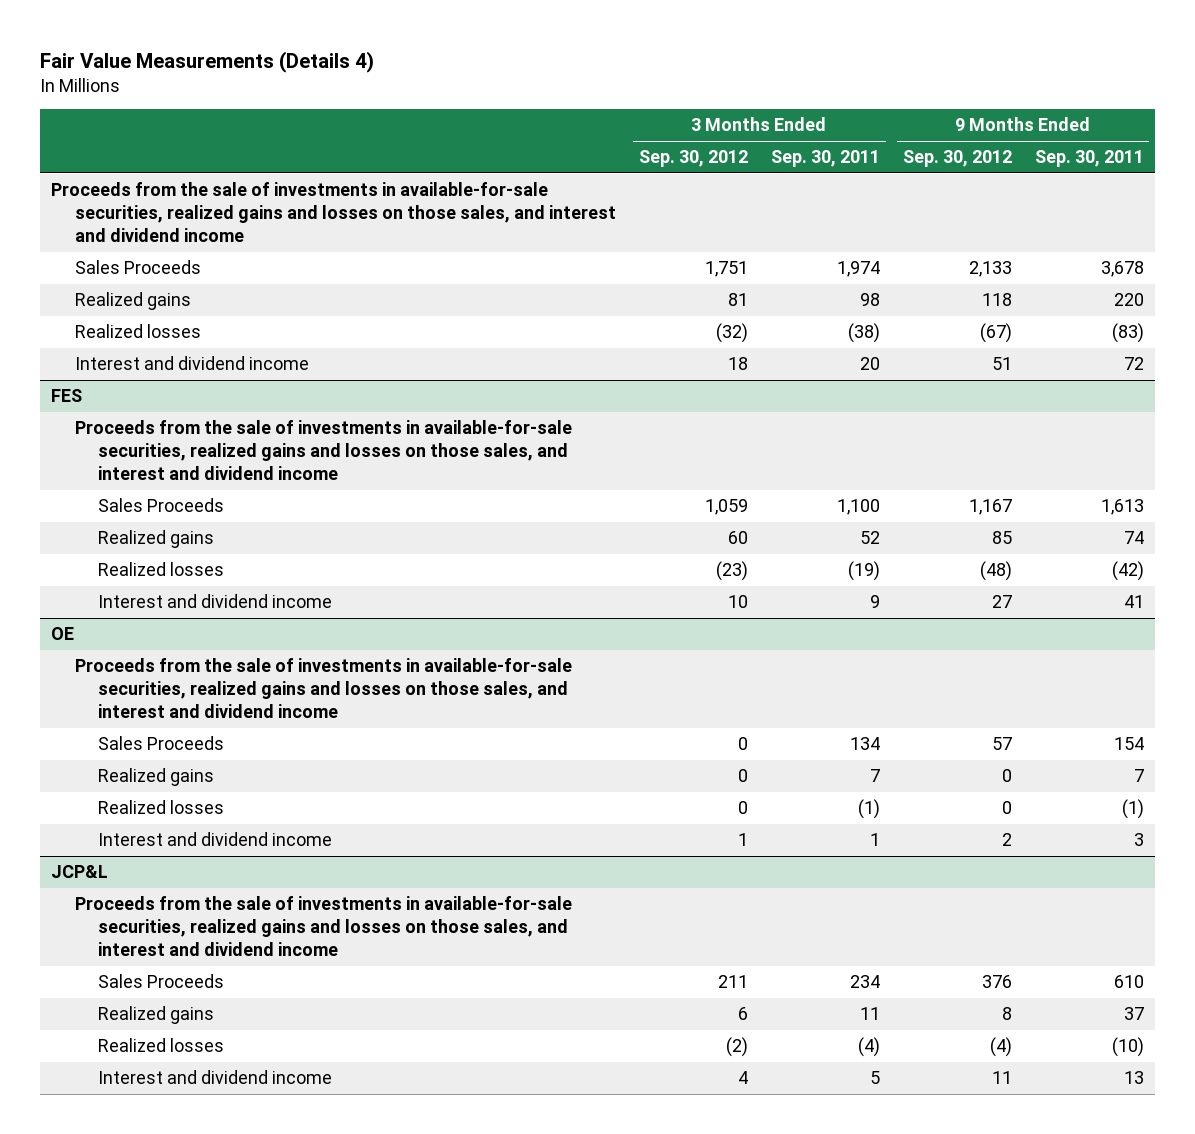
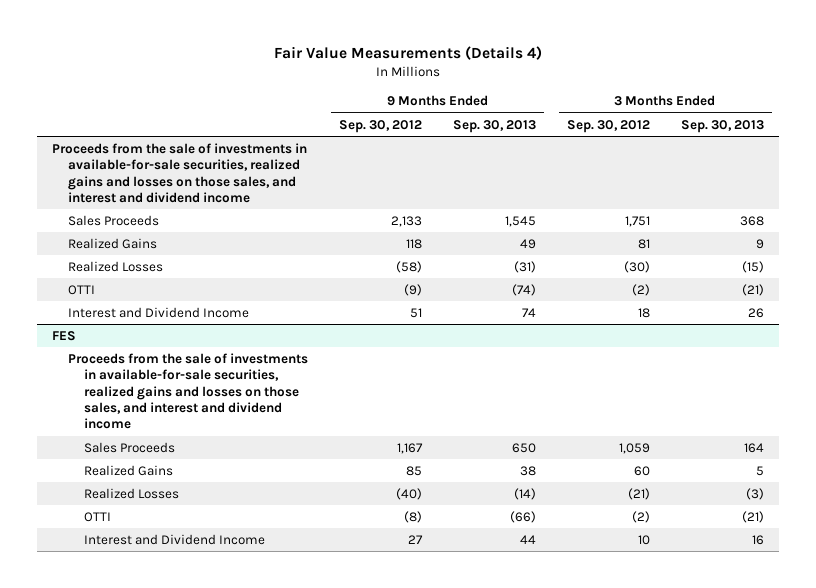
[770,150,880,168] Sep. 30, 2011 -> none
[1034,150,1144,168] Sep. 30, 2011 -> none
none -> [452,119,536,133] Sep. 30, 2013
none -> [680,119,764,133] Sep. 30, 2013
[74,292,191,311] Realized gains -> [68,237,158,249] Realized Gains
[74,324,201,339] Realized losses -> [68,260,164,272] Realized Losses
[715,323,748,344] (32) -> [623,260,650,273] (30)
[979,323,1012,344] (67) -> [396,260,423,273] (58)
none -> [68,284,96,295] OTTI
[74,356,309,371] Interest and dividend income -> [68,306,250,318] Interest and Dividend Income
[51,627,75,641] OE -> none
[74,658,572,719] Proceeds from the sale of investments in available-for-sale securities, realized gains and losses on those sales, and interest and dividend income -> none
[98,736,225,751] Sales Proceeds -> none
[98,768,215,787] Realized gains -> none
[98,800,225,815] Realized losses -> none
[98,832,333,847] Interest and dividend income -> none
[51,865,109,879] JCP&L -> none
[74,896,572,957] Proceeds from the sale of investments in available-for-sale securities, realized gains and losses on those sales, and interest and dividend income -> none
[98,974,225,989] Sales Proceeds -> none
[98,1006,215,1025] Realized gains -> none
[98,1038,225,1053] Realized losses -> none
[98,1070,333,1085] Interest and dividend income -> none
[98,530,215,549] Realized gains -> [84,464,174,476] Realized Gains
[98,562,225,577] Realized losses -> [84,487,180,499] Realized Losses
[715,561,748,582] (23) -> [627,487,650,500] (21)
[979,561,1012,582] (48) -> [396,487,423,500] (40)
none -> [84,511,112,522] OTTI
[98,594,333,609] Interest and dividend income -> [84,533,266,545] Interest and Dividend Income

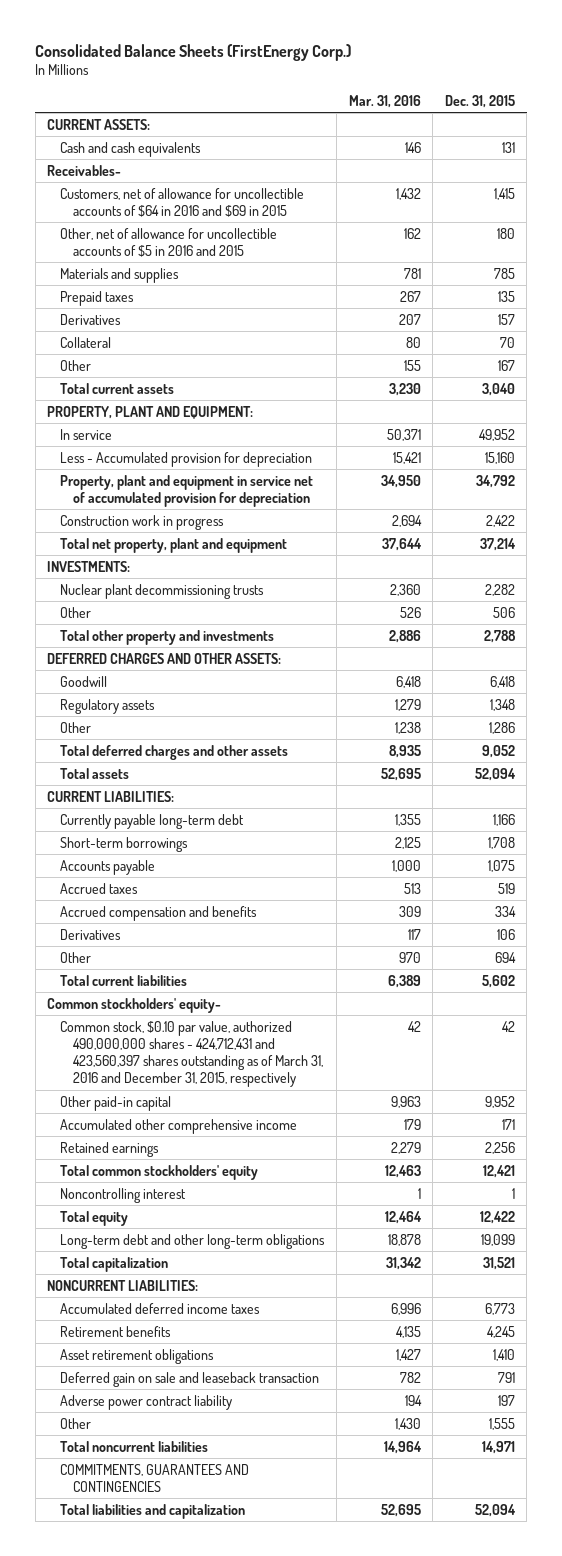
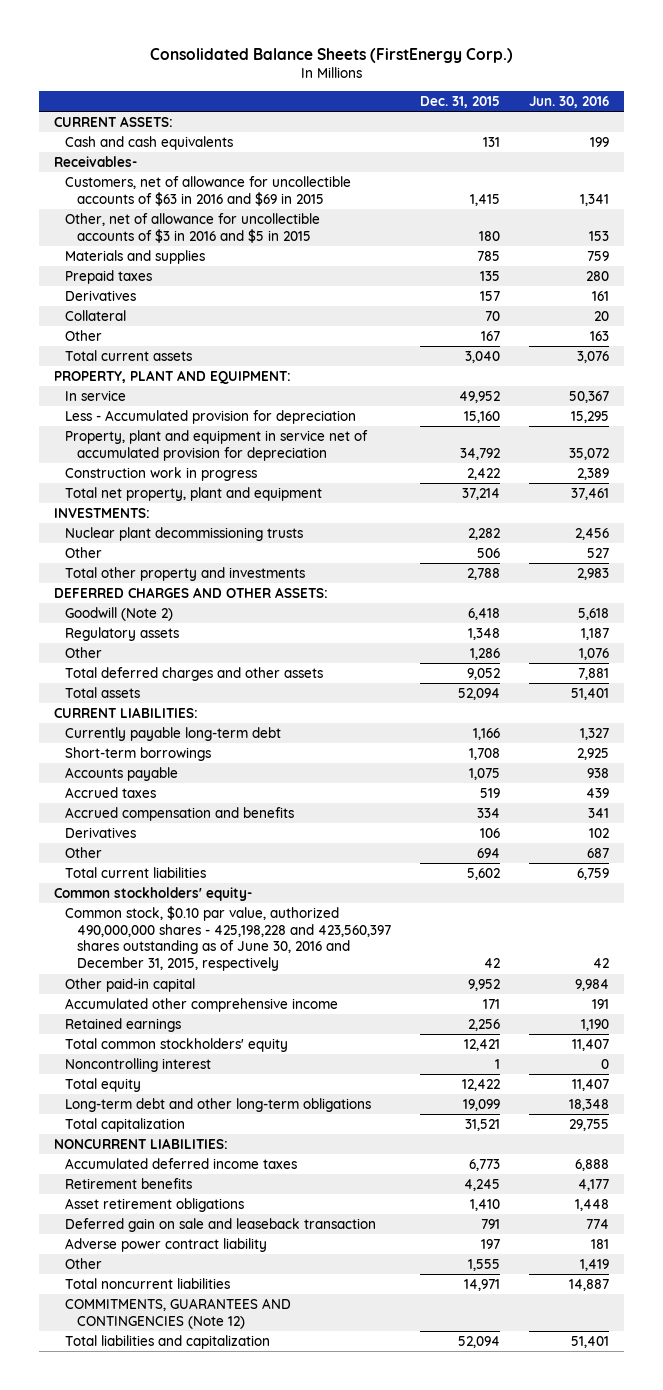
[348,94,421,108] Mar. 31, 2016 -> none
none -> [529,95,610,108] Jun. 30, 2016
[60,187,305,217] Customers, net of allowance for uncollectible accounts of $64 in 2016 and $69 in 2015 -> [65,175,352,206] Customers, net of allowance for uncollectible accounts of $63 in 2016 and $69 in 2015
[60,227,278,257] Other, net of allowance for uncollectible accounts of $5 in 2016 and 2015 -> [65,212,321,243] Other, net of allowance for uncollectible accounts of $3 in 2016 and $5 in 2015
[60,675,108,687] Goodwill -> [65,606,174,621] Goodwill (Note 2)
[60,1020,324,1088] Common stock, $0.10 par value, authorized 490,000,000 shares - 424,712,431 and 423,560,397 shares outstanding as of March 31, 2016 and December 31, 2015, respectively -> [65,905,391,972] Common stock, $0.10 par value, authorized 490,000,000 shares - 425,198,228 and 423,560,397 shares outstanding as of June 30, 2016 and December 31, 2015, respectively
[60,1463,250,1492] COMMITMENTS, GUARANTEES AND CONTINGENCIES -> [65,1297,292,1329] COMMITMENTS, GUARANTEES AND CONTINGENCIES (Note 12)

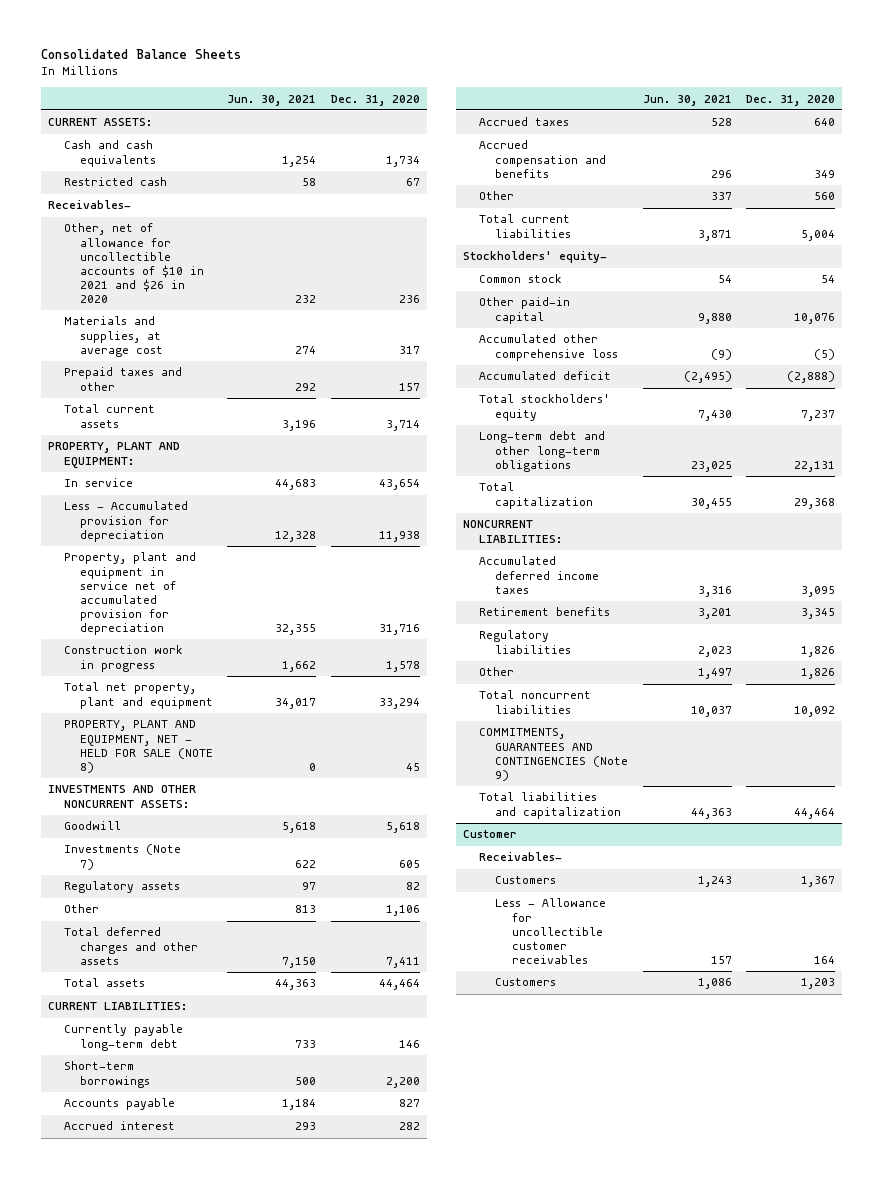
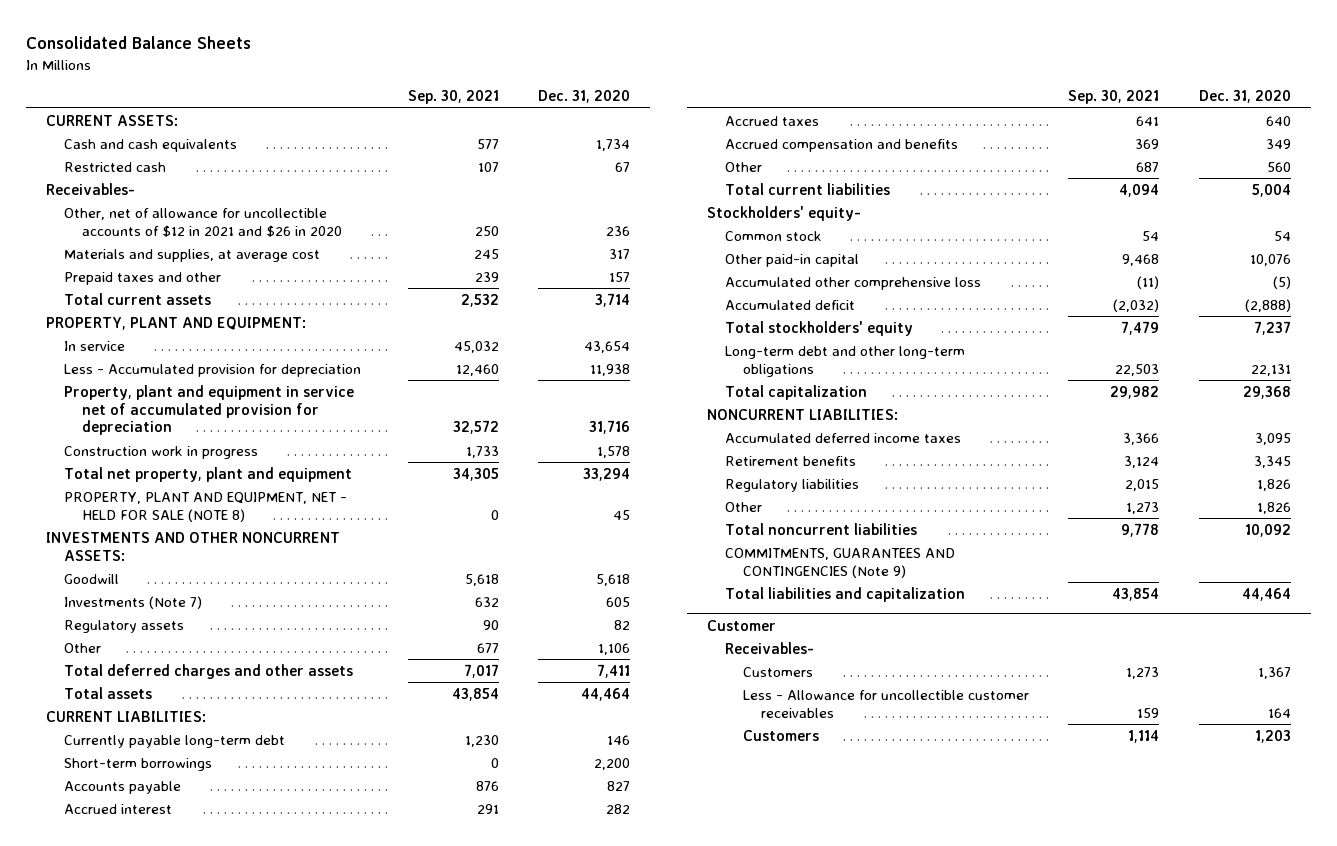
[227,94,317,106] Jun. 30, 2021 -> none
none -> [407,90,499,105] Sep. 30, 2021
[64,223,205,304] Other, net of allowance for uncollectible accounts of $10 in 2021 and $26 in 2020 -> [64,207,343,237] Other, net of allowance for uncollectible accounts of $12 in 2021 and $26 in 2020

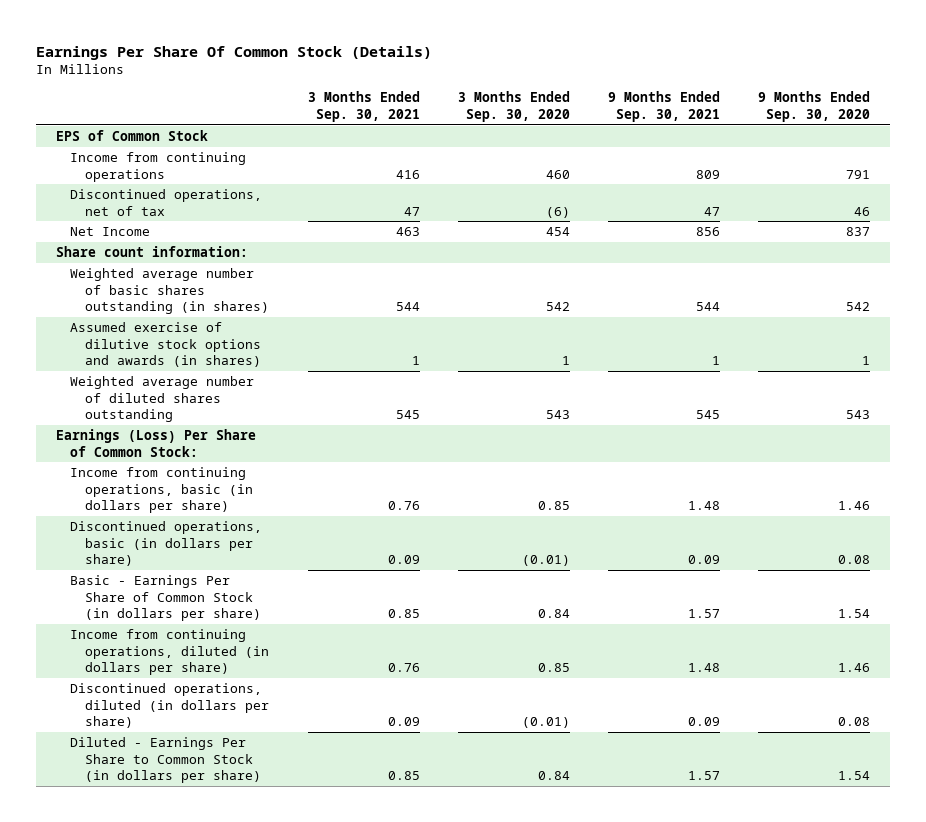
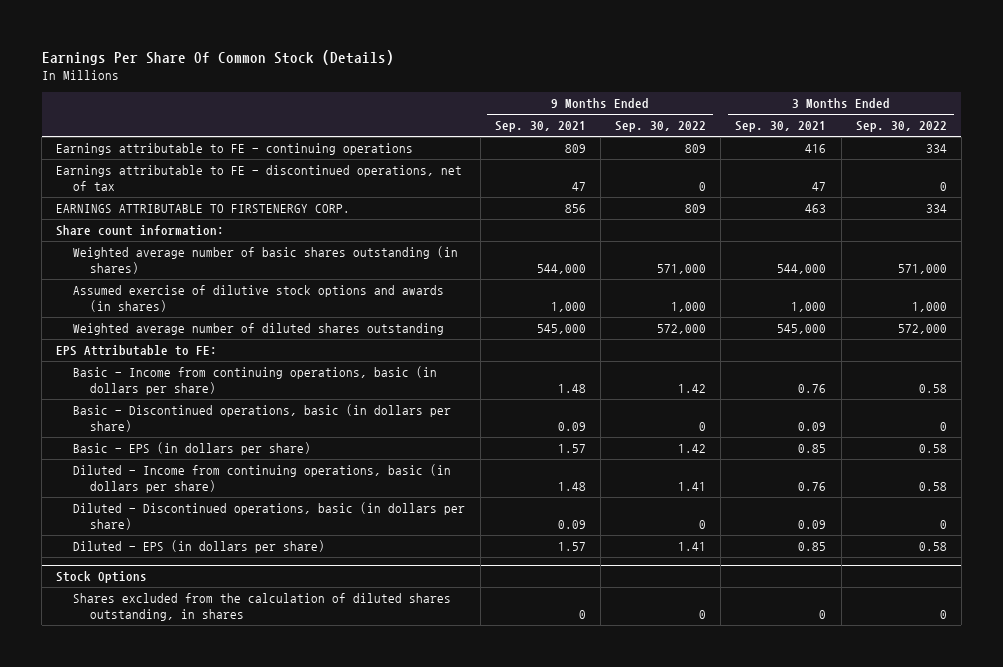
[457,91,570,122] 3 Months Ended Sep. 30, 2020 -> none
[758,91,871,122] 9 Months Ended Sep. 30, 2020 -> none
none -> [615,121,707,133] Sep. 30, 2022
none -> [855,121,947,133] Sep. 30, 2022
[55,130,208,142] EPS of Common Stock -> none
[70,152,247,182] Income from continuing operations -> [56,143,414,156] Earnings attributable to FE - continuing operations
[70,189,263,216] Discontinued operations, net of tax -> [56,165,463,192] Earnings attributable to FE - discontinued operations, net of tax
[70,227,151,237] Net Income -> [56,204,351,214] EARNINGS ATTRIBUTABLE TO FIRSTENERGY CORP.
[395,302,420,312] 544 -> [777,264,827,275] 544,000
[696,302,721,312] 544 -> [536,264,586,275] 544,000
[411,356,420,366] 1 -> [791,302,827,313] 1,000
[712,356,721,366] 1 -> [550,302,586,313] 1,000
[395,410,420,420] 545 -> [777,324,827,335] 545,000
[696,410,721,420] 545 -> [536,324,586,335] 545,000
[55,429,256,457] Earnings (Loss) Per Share of Common Stock: -> [56,345,218,357] EPS Attributable to FE:
[70,467,254,514] Income from continuing operations, basic (in dollars per share) -> [73,366,438,396] Basic - Income from continuing operations, basic (in dollars per share)
[70,521,263,567] Discontinued operations, basic (in dollars per share) -> [73,404,452,433] Basic - Discontinued operations, basic (in dollars per share)
[70,575,262,622] Basic - Earnings Per Share of Common Stock (in dollars per share) -> [73,442,312,456] Basic - EPS (in dollars per share)
[70,629,270,676] Income from continuing operations, diluted (in dollars per share) -> [73,464,452,494] Diluted - Income from continuing operations, basic (in dollars per share)
[70,683,270,729] Discontinued operations, diluted (in dollars per share) -> [73,502,466,531] Diluted - Discontinued operations, basic (in dollars per share)
[70,737,262,784] Diluted - Earnings Per Share to Common Stock (in dollars per share) -> [73,540,326,554] Diluted - EPS (in dollars per share)
none -> [56,571,148,584] Stock Options
none -> [73,593,452,622] Shares excluded from the calculation of diluted shares outstanding, in shares

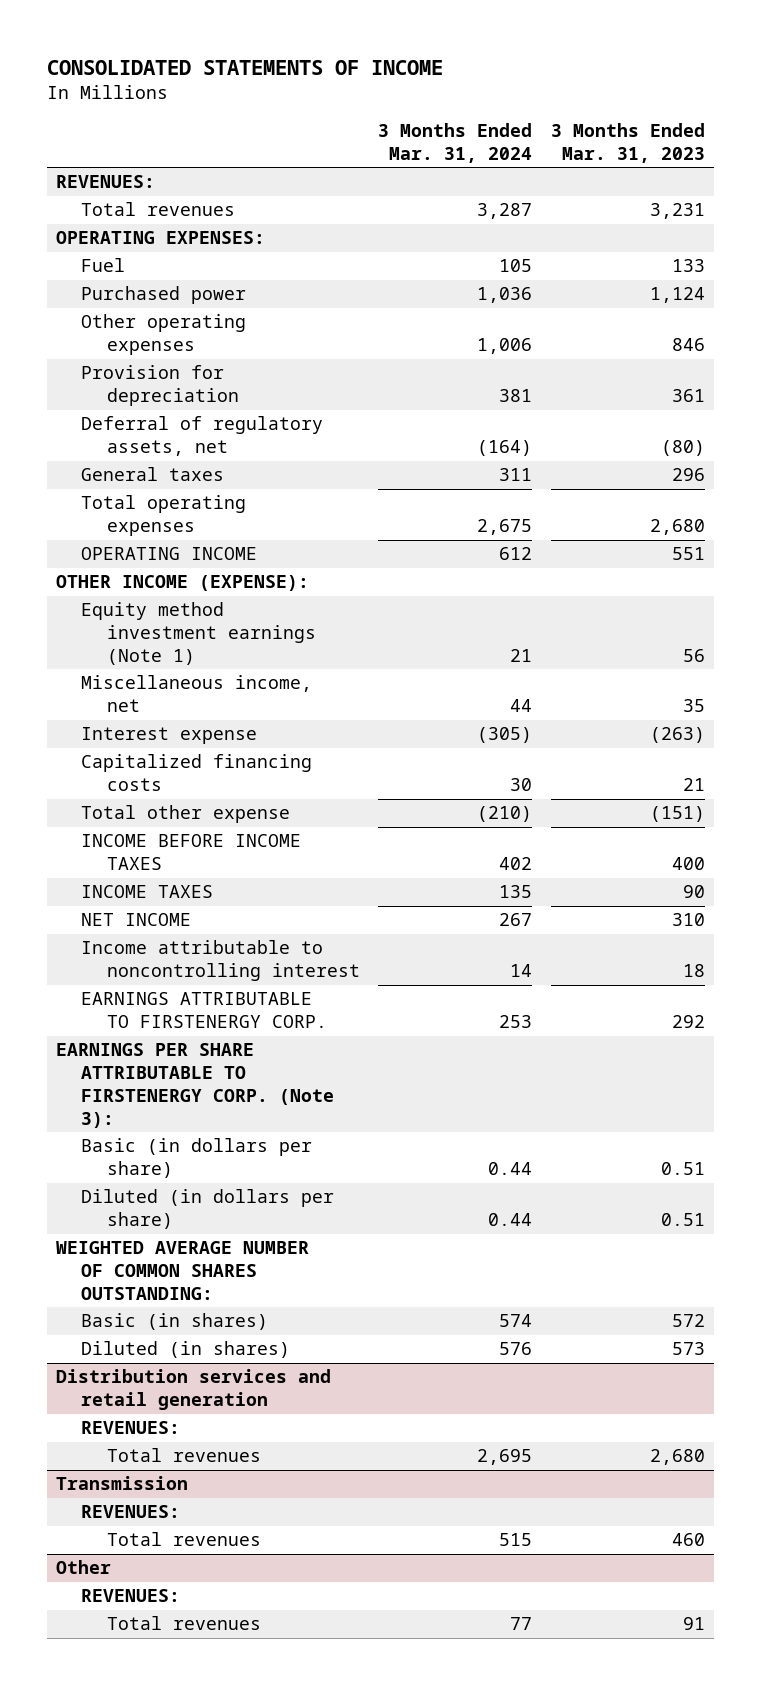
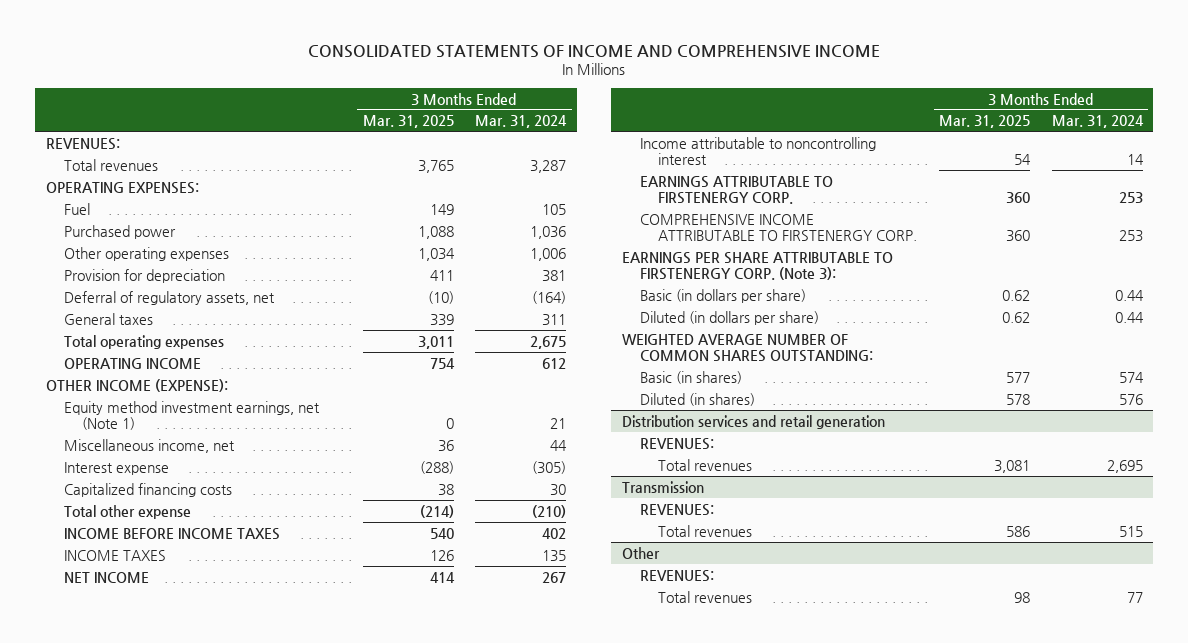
[46,59,443,75] CONSOLIDATED STATEMENTS OF INCOME -> [308,44,881,58] CONSOLIDATED STATEMENTS OF INCOME AND COMPREHENSIVE INCOME
[550,122,705,163] 3 Months Ended Mar. 31, 2023 -> none
none -> [362,115,454,129] Mar. 31, 2025
[81,602,316,665] Equity method investment earnings (Note 1) -> [63,400,320,431] Equity method investment earnings, net (Note 1)
none -> [640,213,918,242] COMPREHENSIVE INCOME ATTRIBUTABLE TO FIRSTENERGY CORP.

